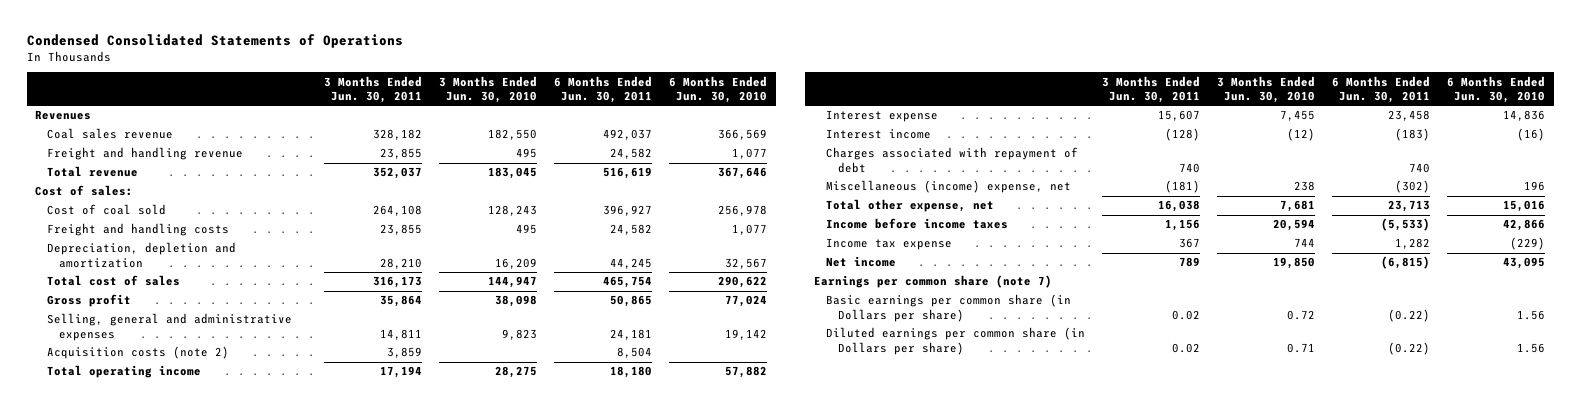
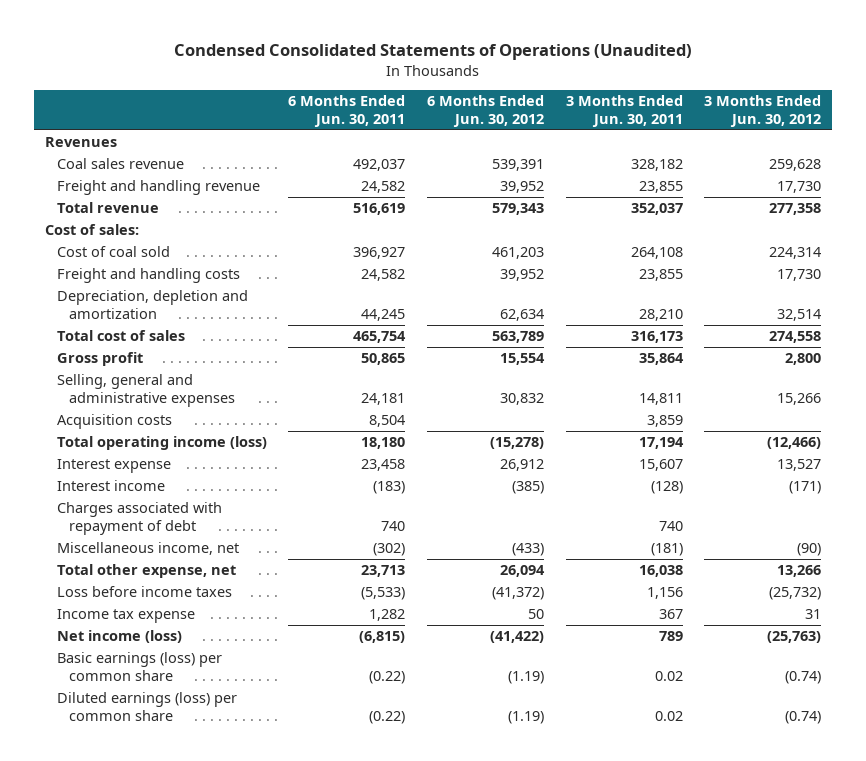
[26,33,403,48] Condensed Consolidated Statements of Operations -> [173,44,692,61] Condensed Consolidated Statements of Operations (Unaudited)
[438,75,537,104] 3 Months Ended Jun. 30, 2010 -> none
[669,75,768,104] 6 Months Ended Jun. 30, 2010 -> none
none -> [427,94,545,127] 6 Months Ended Jun. 30, 2012
none -> [704,94,822,127] 3 Months Ended Jun. 30, 2012
[47,346,230,360] Acquisition costs (note 2) -> [56,413,172,429] Acquisition costs
[47,365,202,379] Total operating income -> [56,435,267,450] Total operating income (loss)
[825,180,1071,194] Miscellaneous (income) expense, net -> [56,541,239,555] Miscellaneous income, net
[825,218,1008,230] Income before income taxes -> [56,585,232,597] Loss before income taxes
[813,275,1052,289] Earnings per common share (note 7) -> none
[825,256,896,268] Net income -> [56,629,182,643] Net income (loss)
[825,294,1071,322] Basic earnings per common share (in Dollars per share) -> [56,651,222,682] Basic earnings (loss) per common share
[825,327,1085,355] Diluted earnings per common share (in Dollars per share) -> [56,691,237,722] Diluted earnings (loss) per common share

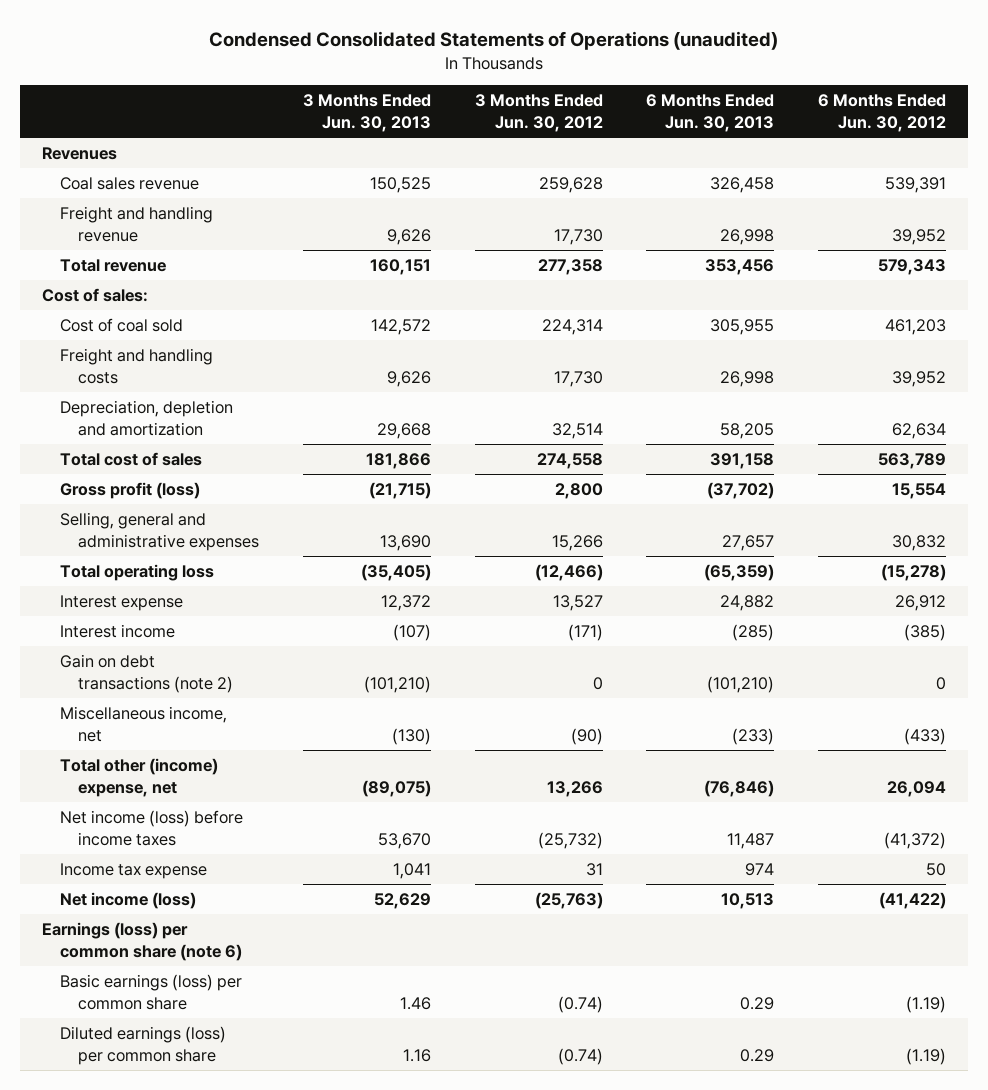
[173,44,692,61] Condensed Consolidated Statements of Operations (Unaudited) -> [208,30,778,50] Condensed Consolidated Statements of Operations (unaudited)
[288,94,406,127] 6 Months Ended Jun. 30, 2011 -> none
[565,94,683,127] 3 Months Ended Jun. 30, 2011 -> none
none -> [302,94,431,132] 3 Months Ended Jun. 30, 2013
none -> [646,94,775,132] 6 Months Ended Jun. 30, 2013
[56,351,143,366] Gross profit -> [60,482,201,500] Gross profit (loss)
[56,413,172,429] Acquisition costs -> none
[56,435,267,450] Total operating income (loss) -> [60,564,215,582] Total operating loss
[56,501,222,536] Charges associated with repayment of debt -> none
none -> [60,654,234,693] Gain on debt transactions (note 2)
[56,563,236,578] Total other expense, net -> [60,758,219,797] Total other (income) expense, net
[56,585,232,597] Loss before income taxes -> [60,810,244,846] Net income (loss) before income taxes
none -> [41,922,243,961] Earnings (loss) per common share (note 6)

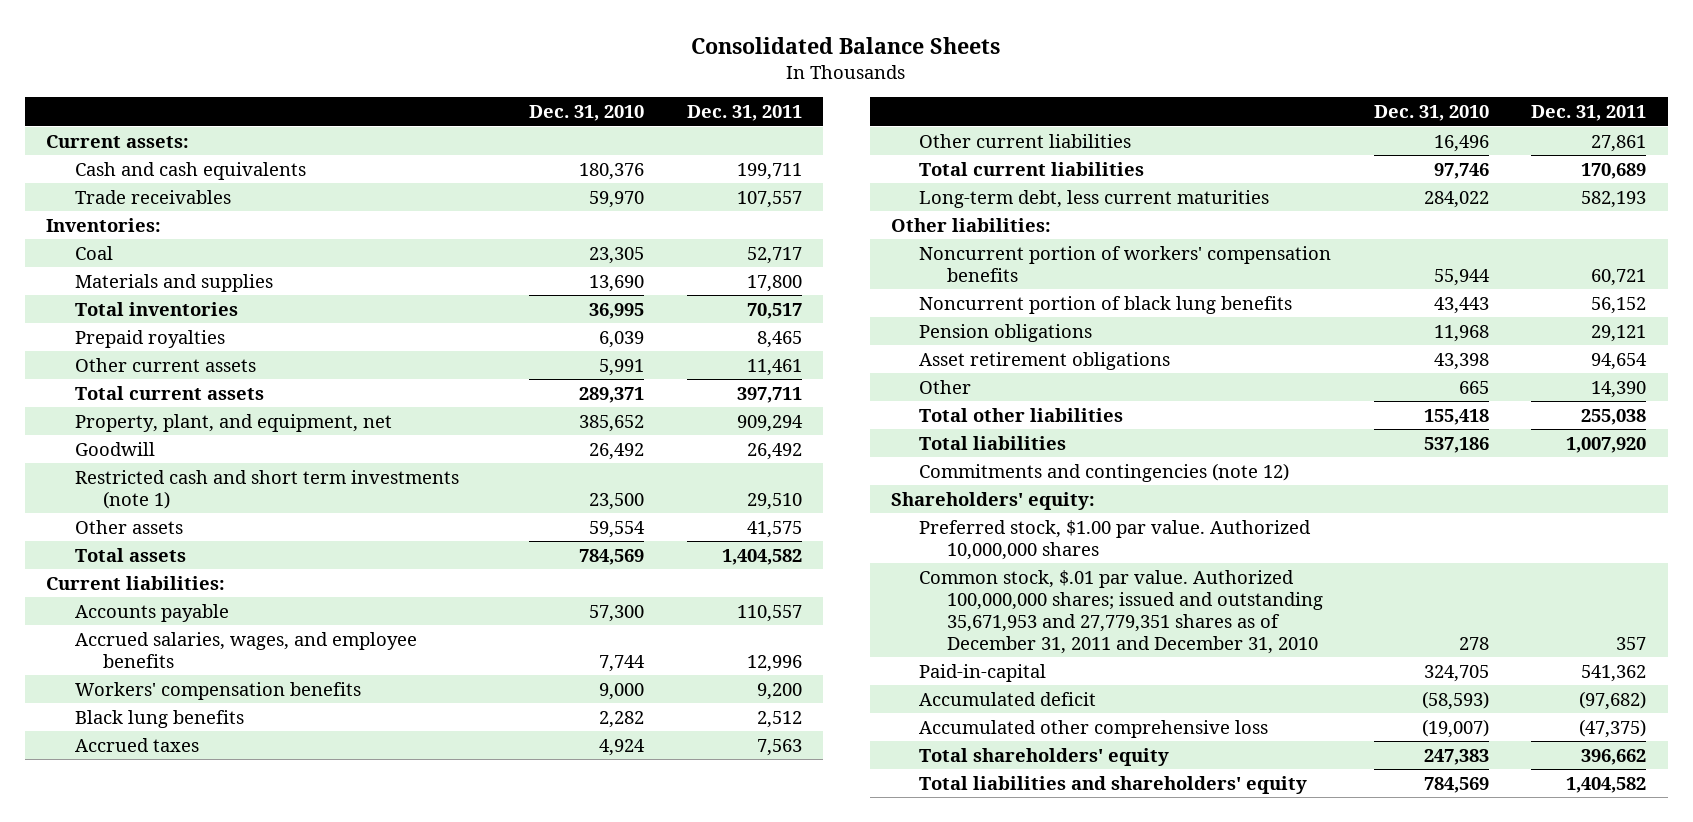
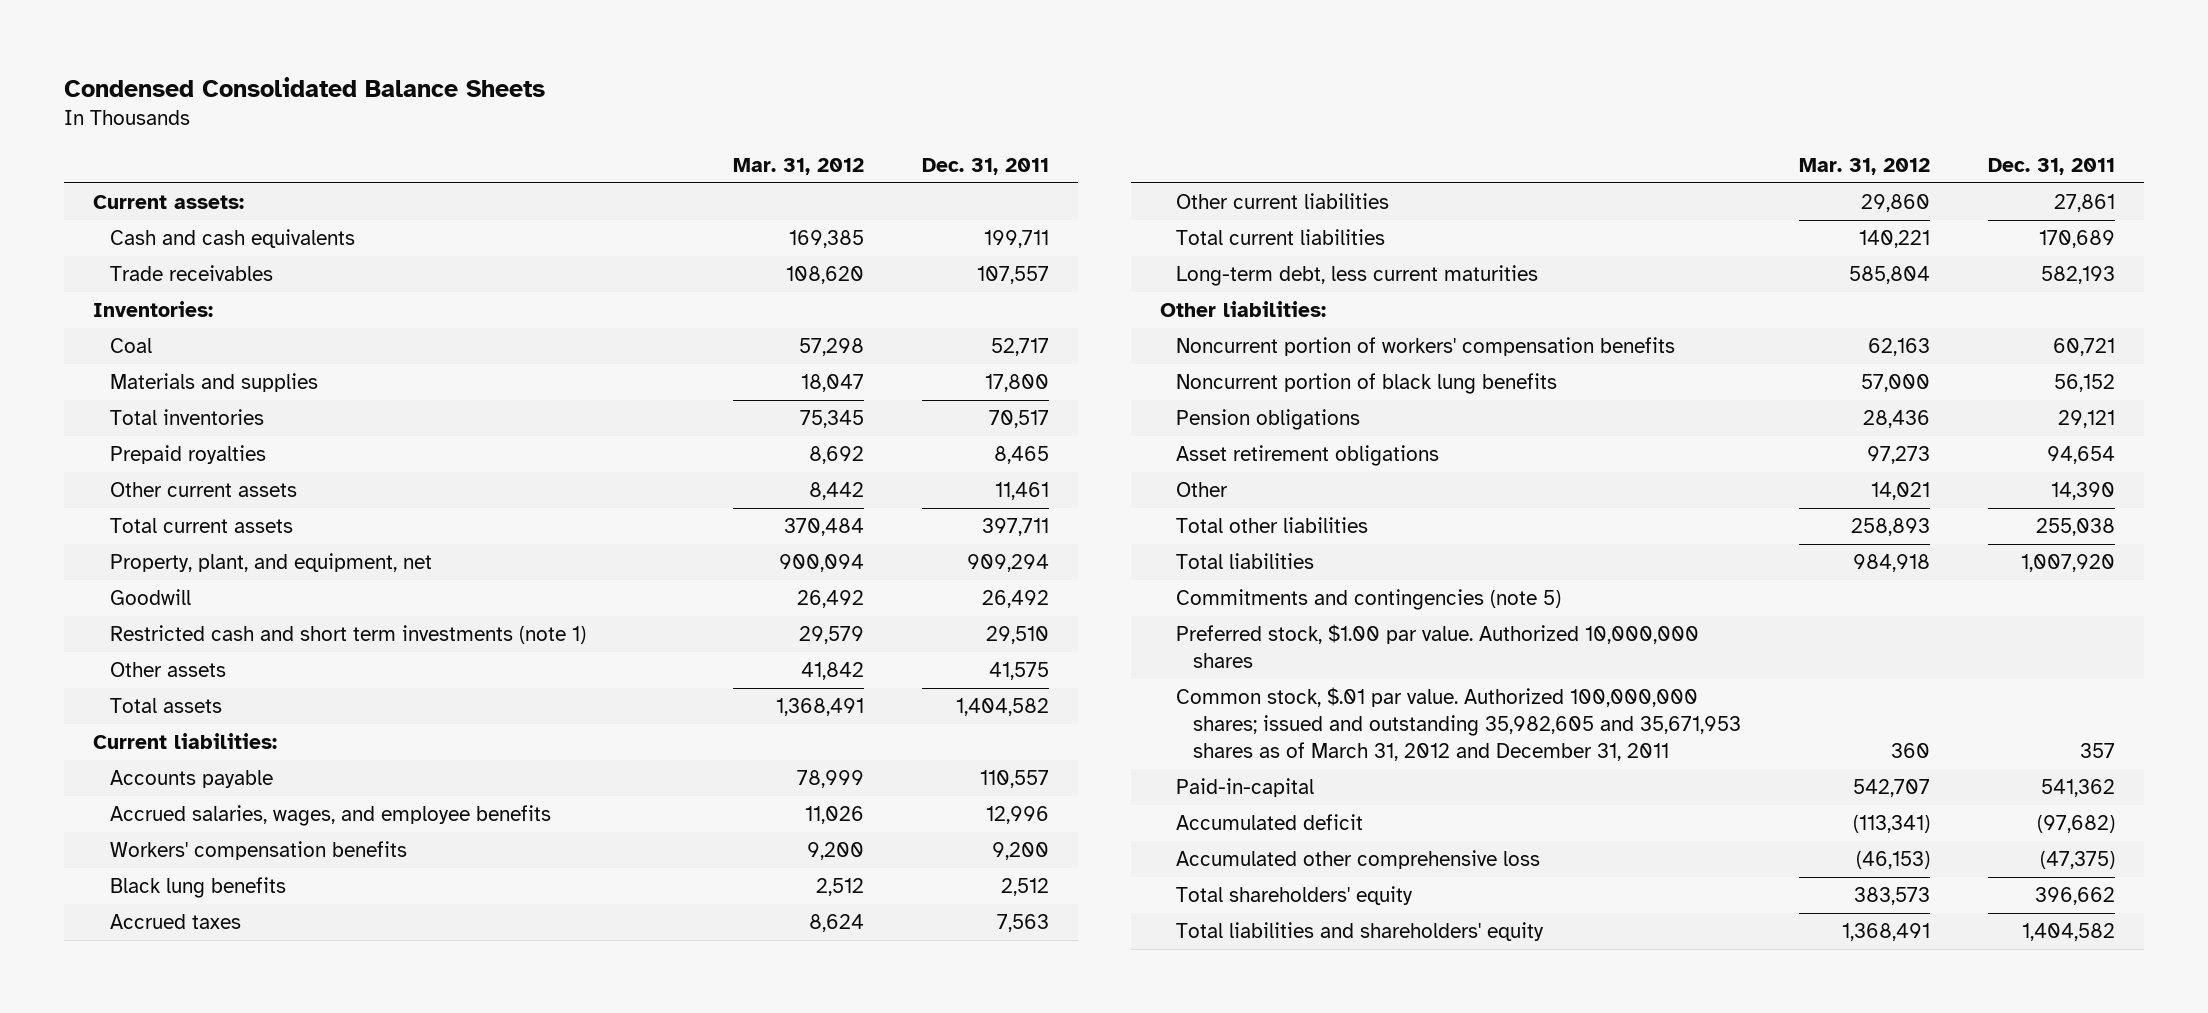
[691,36,1001,54] Consolidated Balance Sheets -> [63,76,545,97] Condensed Consolidated Balance Sheets
[529,105,645,122] Dec. 31, 2010 -> none
none -> [732,157,864,175] Mar. 31, 2012
[890,491,1095,510] Shareholders' equity: -> none
[919,462,1290,482] Commitments and contingencies (note 12) -> [1176,589,1562,611] Commitments and contingencies (note 5)
[919,569,1324,654] Common stock, $.01 par value. Authorized 100,000,000 shares; issued and outstanding 35,671,953 and 27,779,351 shares as of December 31, 2011 and December 31, 2010 -> [1176,687,1742,762] Common stock, $.01 par value. Authorized 100,000,000 shares; issued and outstanding 35,982,605 and 35,671,953 shares as of March 31, 2012 and December 31, 2011

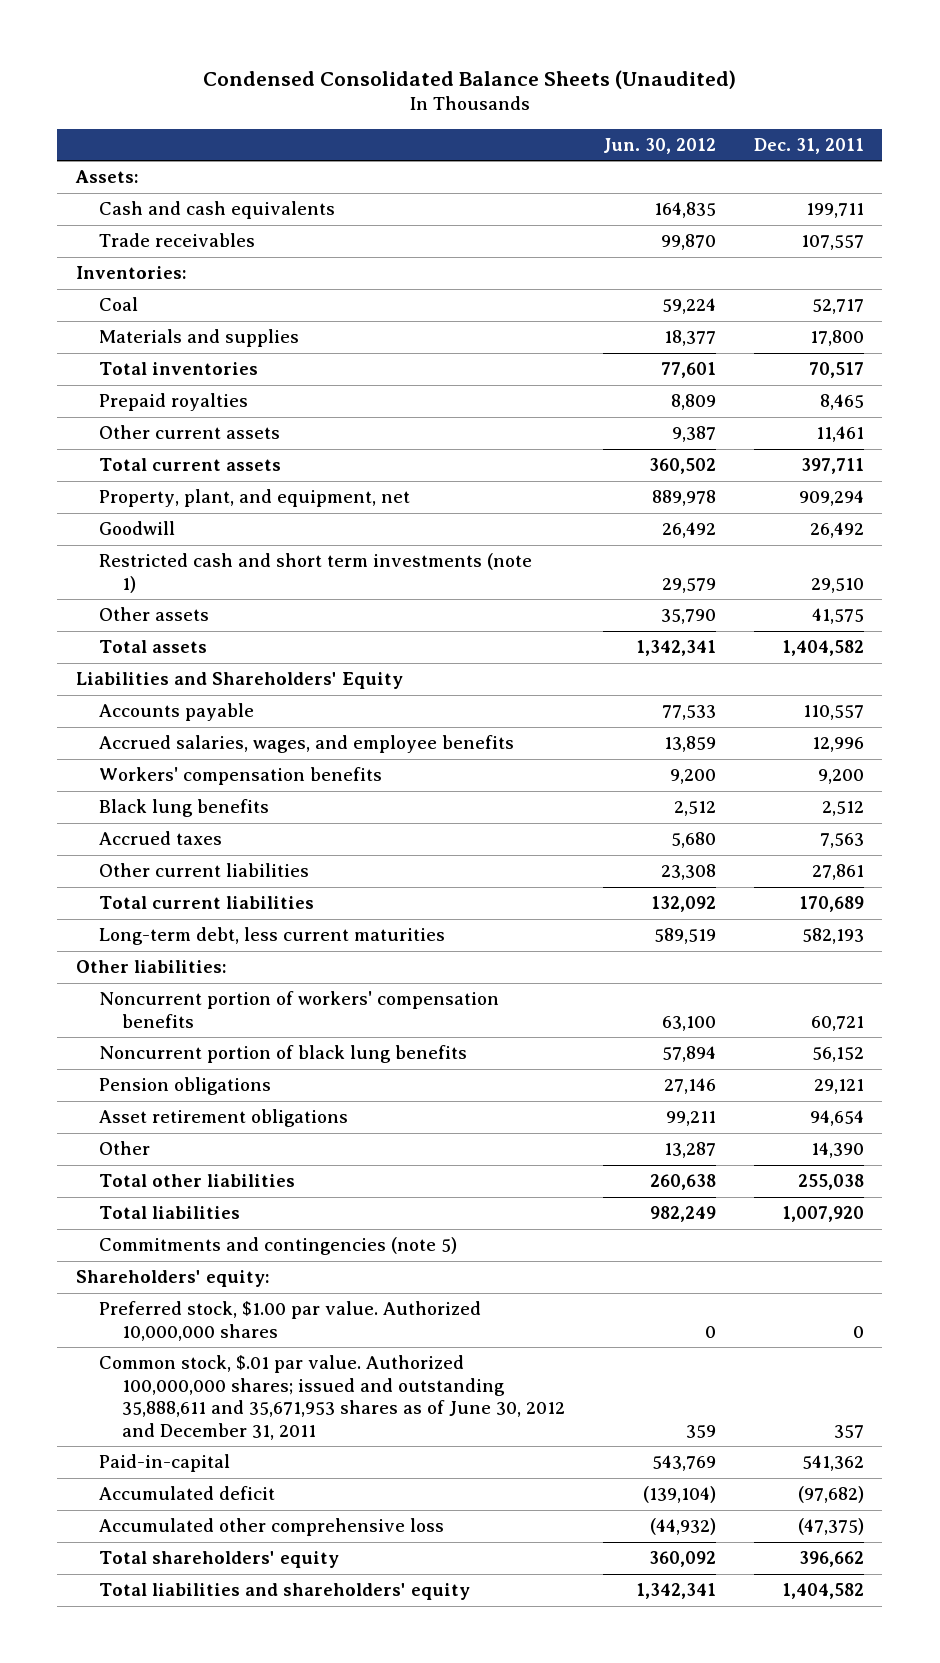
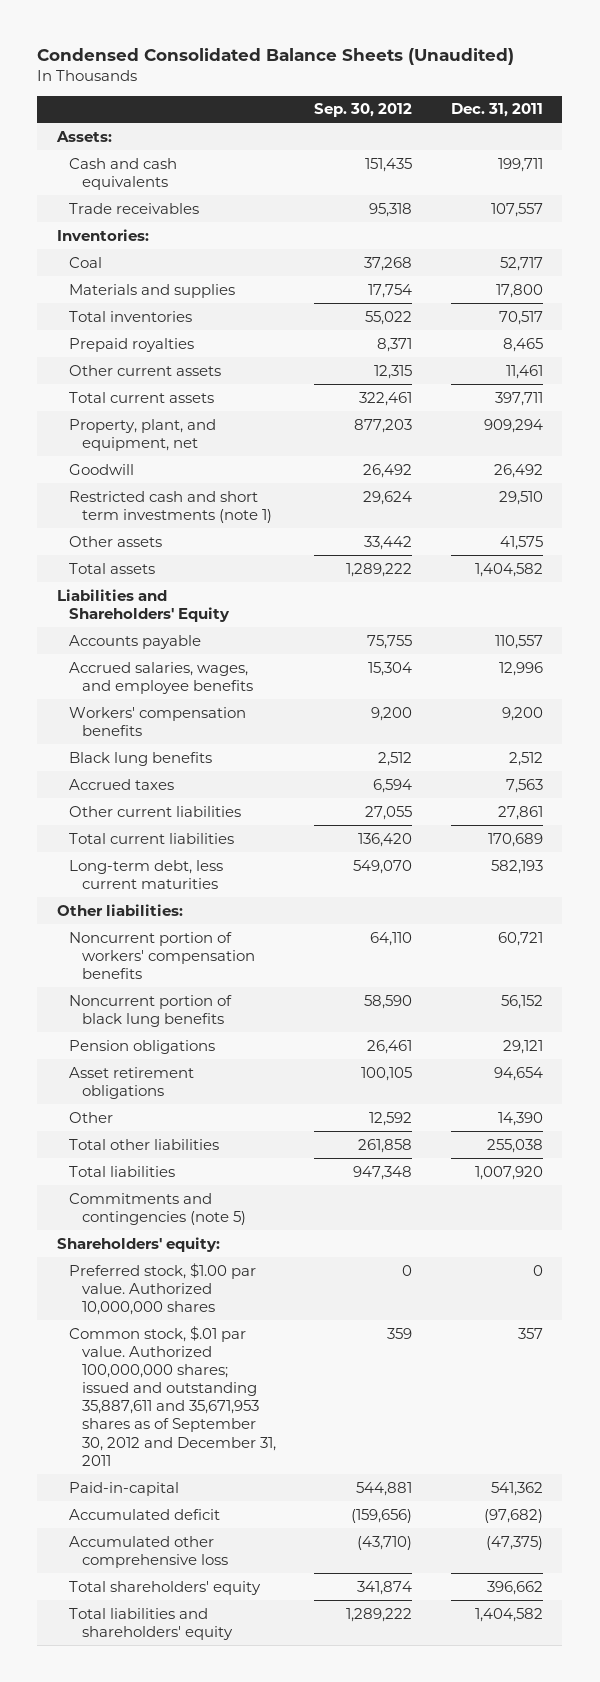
[602,137,716,154] Jun. 30, 2012 -> none
none -> [314,103,413,118] Sep. 30, 2012
[99,1355,566,1440] Common stock, $.01 par value. Authorized 100,000,000 shares; issued and outstanding 35,888,611 and 35,671,953 shares as of June 30, 2012 and December 31, 2011 -> [69,1325,276,1466] Common stock, $.01 par value. Authorized 100,000,000 shares; issued and outstanding 35,887,611 and 35,671,953 shares as of September 30, 2012 and December 31, 2011

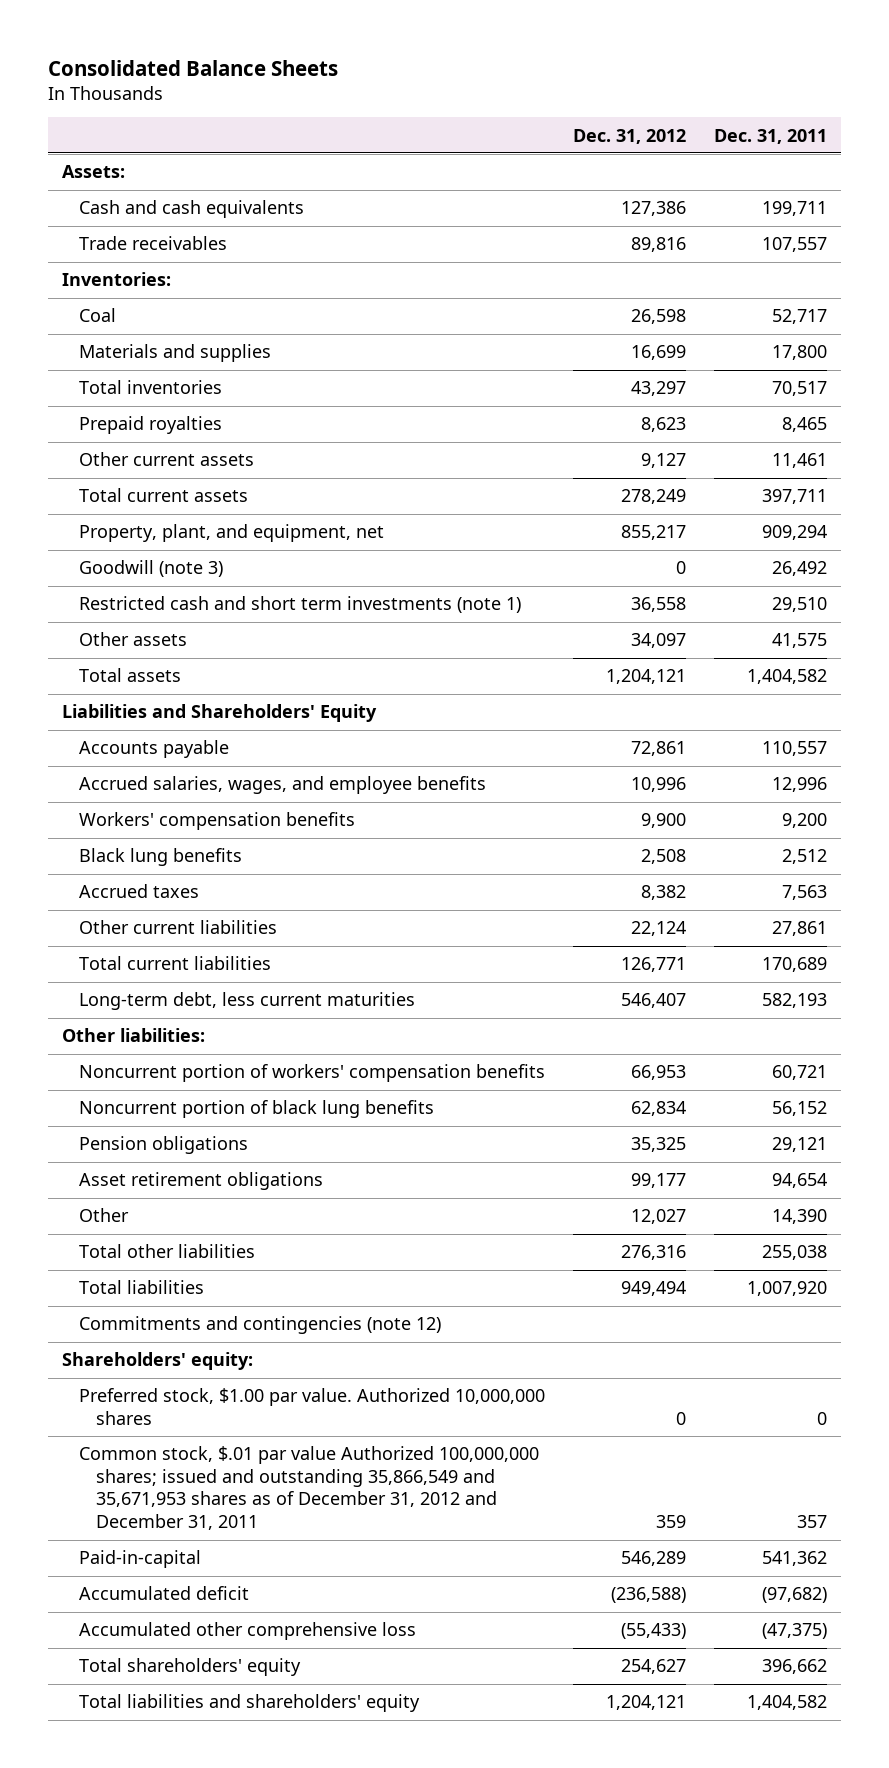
[37,47,515,65] Condensed Consolidated Balance Sheets (Unaudited) -> [48,59,339,76] Consolidated Balance Sheets
[314,103,413,118] Sep. 30, 2012 -> none
none -> [572,128,686,144] Dec. 31, 2012
[69,463,135,475] Goodwill -> [78,560,223,578] Goodwill (note 3)
[69,1192,246,1225] Commitments and contingencies (note 5) -> [78,1316,441,1335] Commitments and contingencies (note 12)
[69,1325,276,1466] Common stock, $.01 par value. Authorized 100,000,000 shares; issued and outstanding 35,887,611 and 35,671,953 shares as of September 30, 2012 and December 31, 2011 -> [78,1446,539,1531] Common stock, $.01 par value Authorized 100,000,000 shares; issued and outstanding 35,866,549 and 35,671,953 shares as of December 31, 2012 and December 31, 2011

